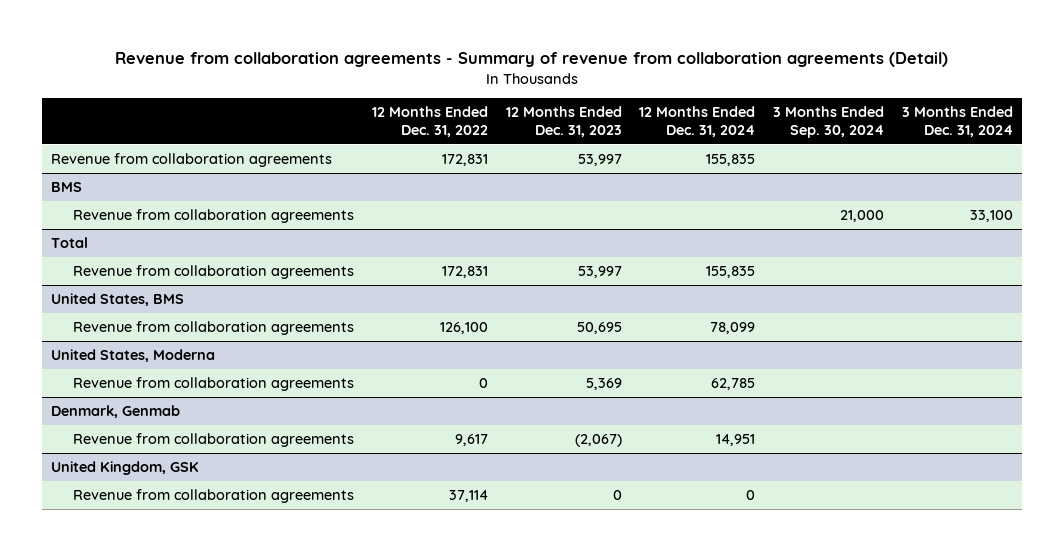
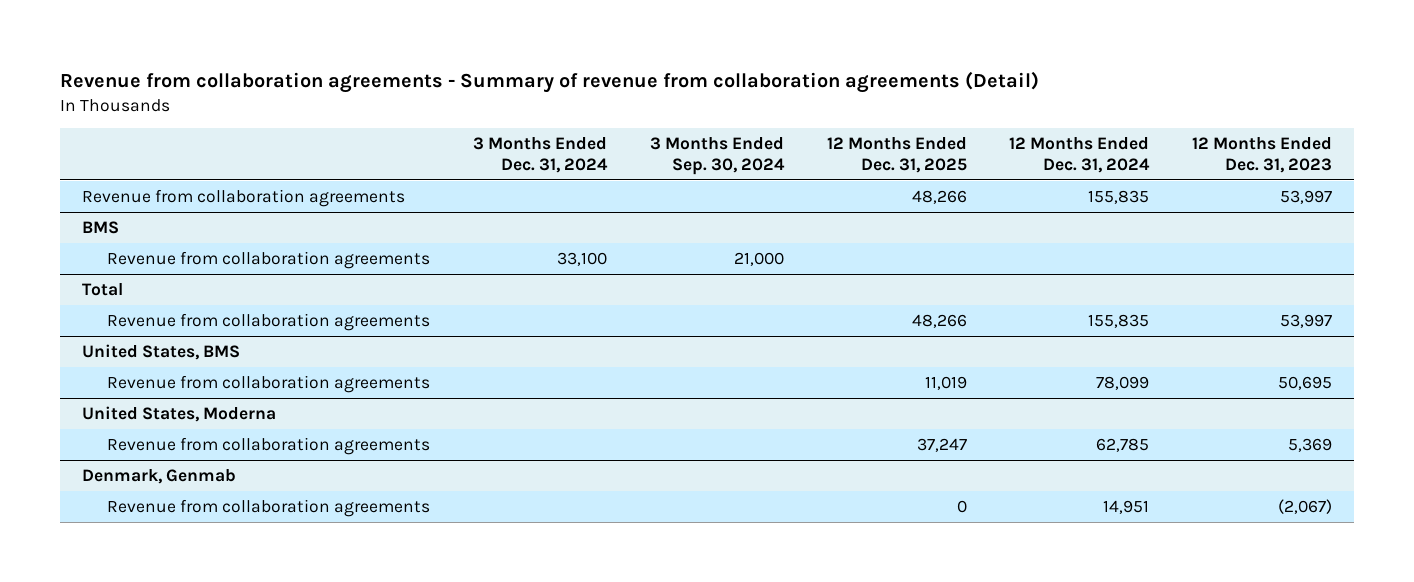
[371,106,488,137] 12 Months Ended Dec. 31, 2022 -> none
none -> [826,136,967,173] 12 Months Ended Dec. 31, 2025
[50,461,199,476] United Kingdom, GSK -> none
[73,489,355,504] Revenue from collaboration agreements -> none

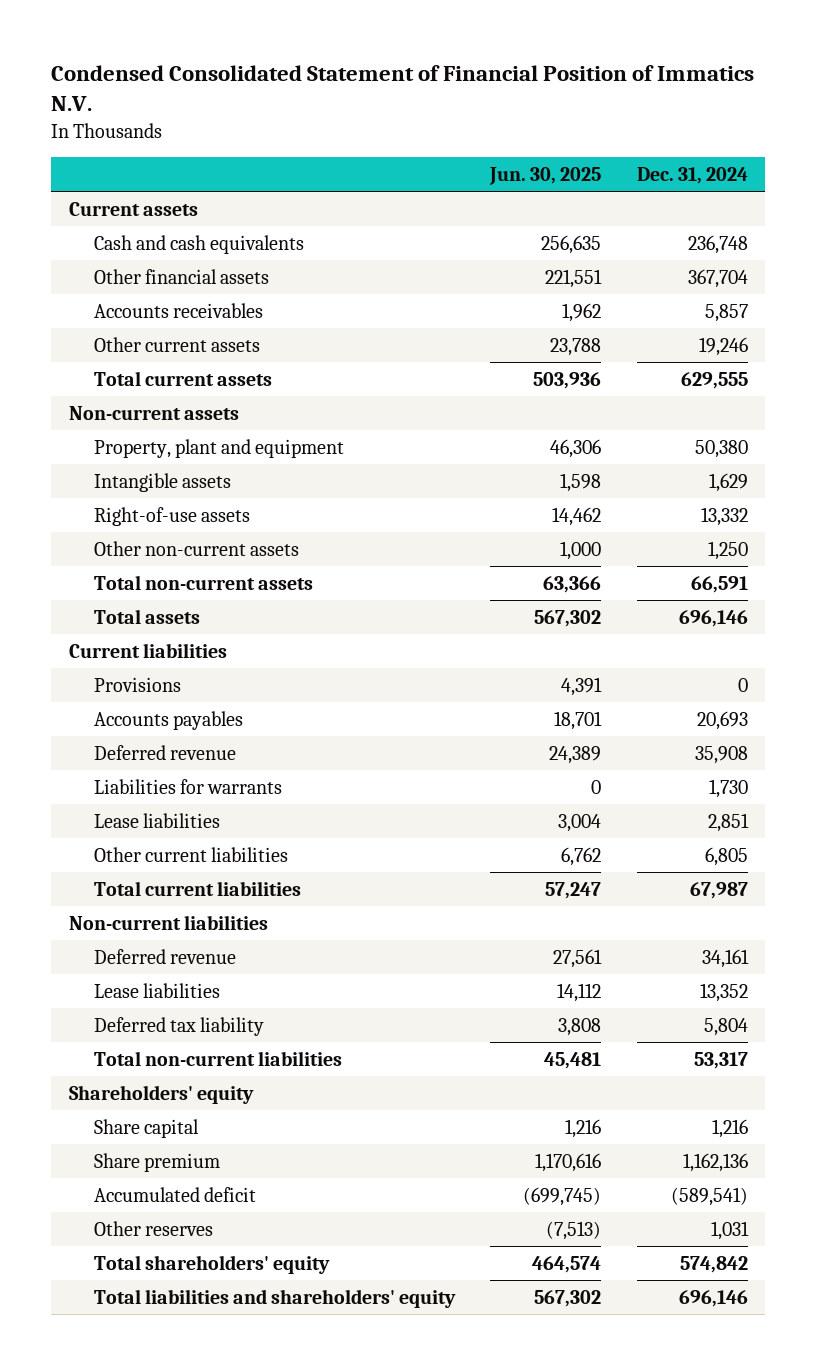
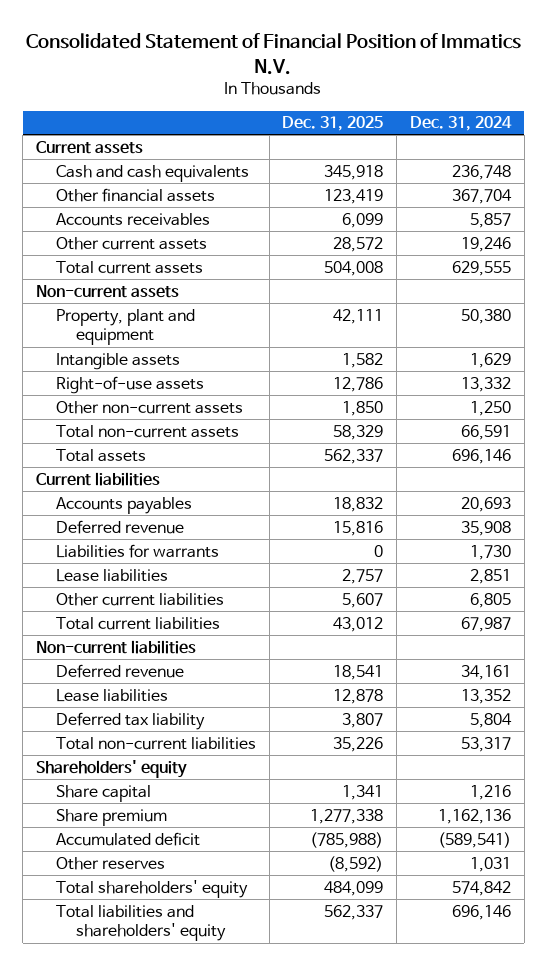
[51,65,755,112] Condensed Consolidated Statement of Financial Position of Immatics N.V. -> [26,32,522,75] Consolidated Statement of Financial Position of Immatics N.V.
[489,166,602,185] Jun. 30, 2025 -> none
none -> [282,116,384,132] Dec. 31, 2025
[93,676,181,692] Provisions -> none

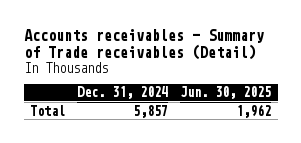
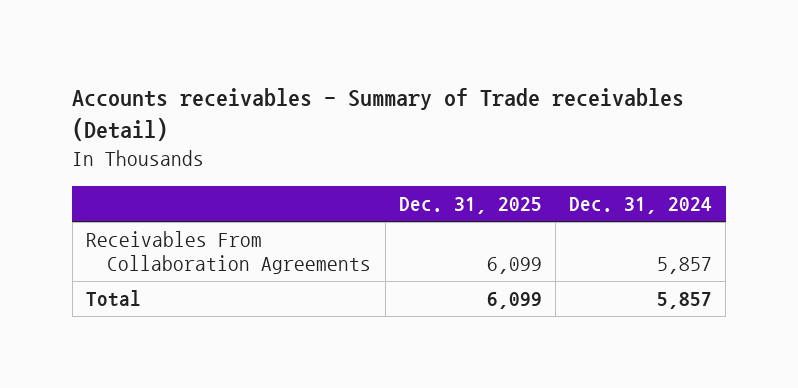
[180,86,272,100] Jun. 30, 2025 -> none
none -> [398,197,542,215] Dec. 31, 2025
none -> [86,231,372,275] Receivables From Collaboration Agreements

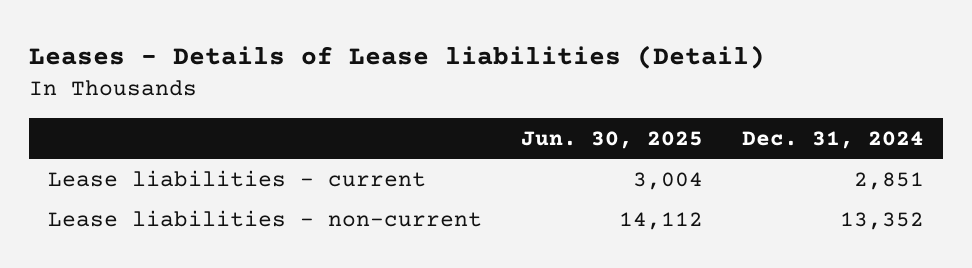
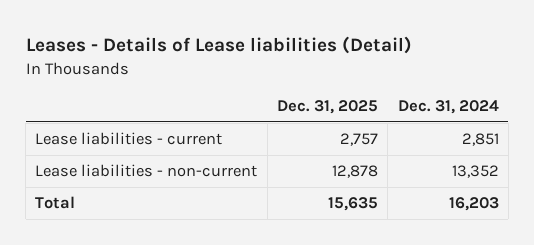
[520,130,703,149] Jun. 30, 2025 -> none
none -> [276,100,378,115] Dec. 31, 2025
none -> [35,196,76,210] Total

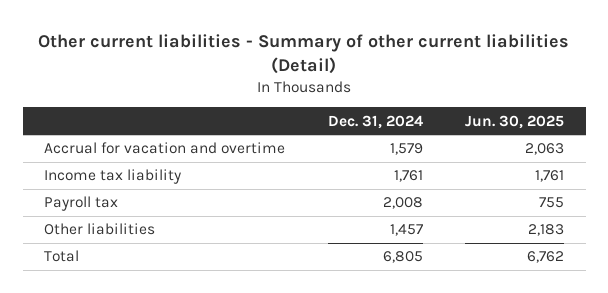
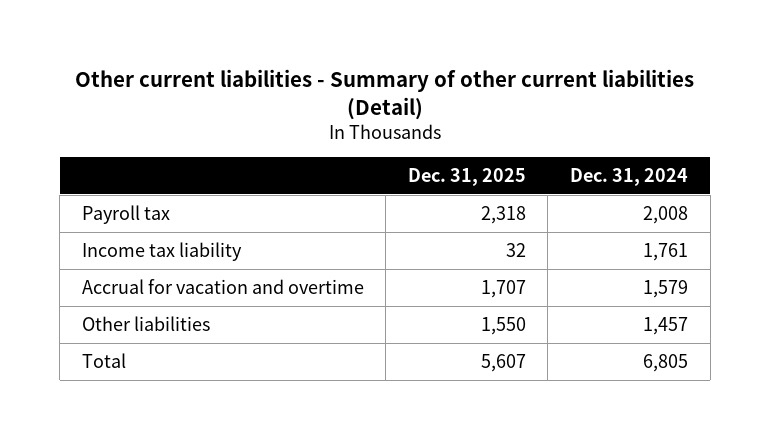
[465,114,565,129] Jun. 30, 2025 -> none
none -> [407,167,526,186] Dec. 31, 2025
[44,169,182,185] Income tax liability -> [81,242,242,262] Income tax liability
[44,142,286,155] Accrual for vacation and overtime -> [81,279,364,295] Accrual for vacation and overtime

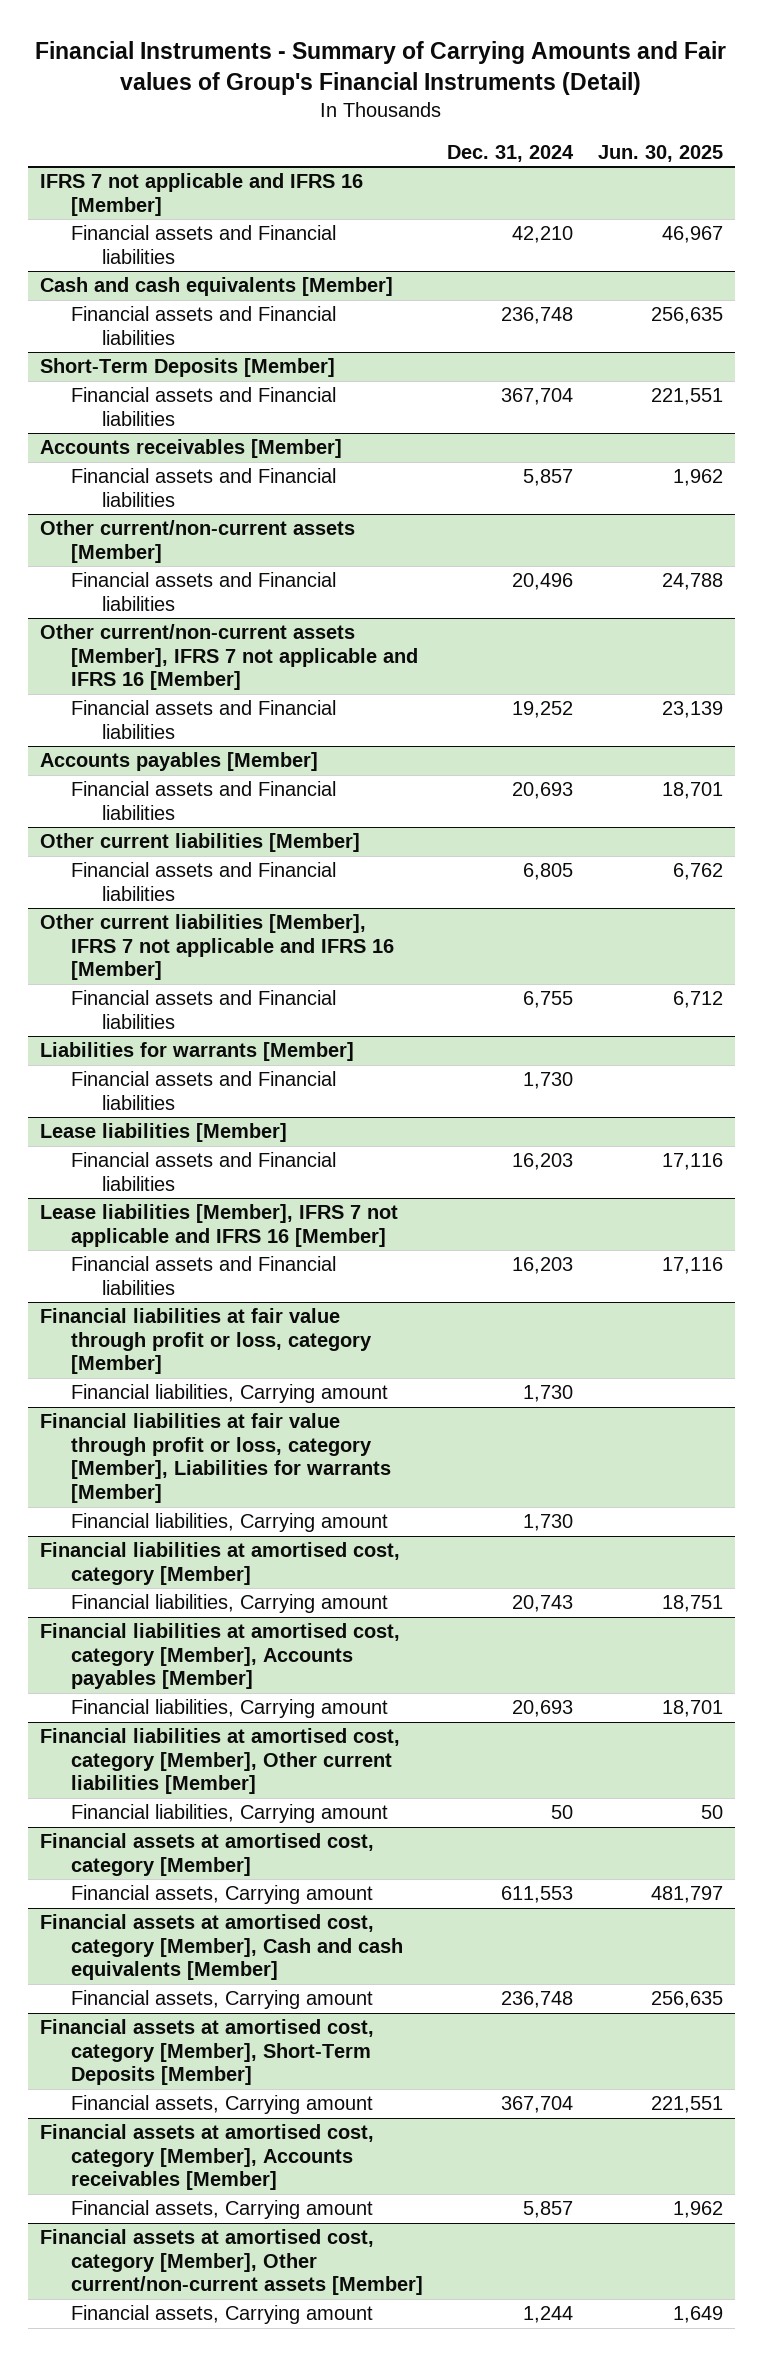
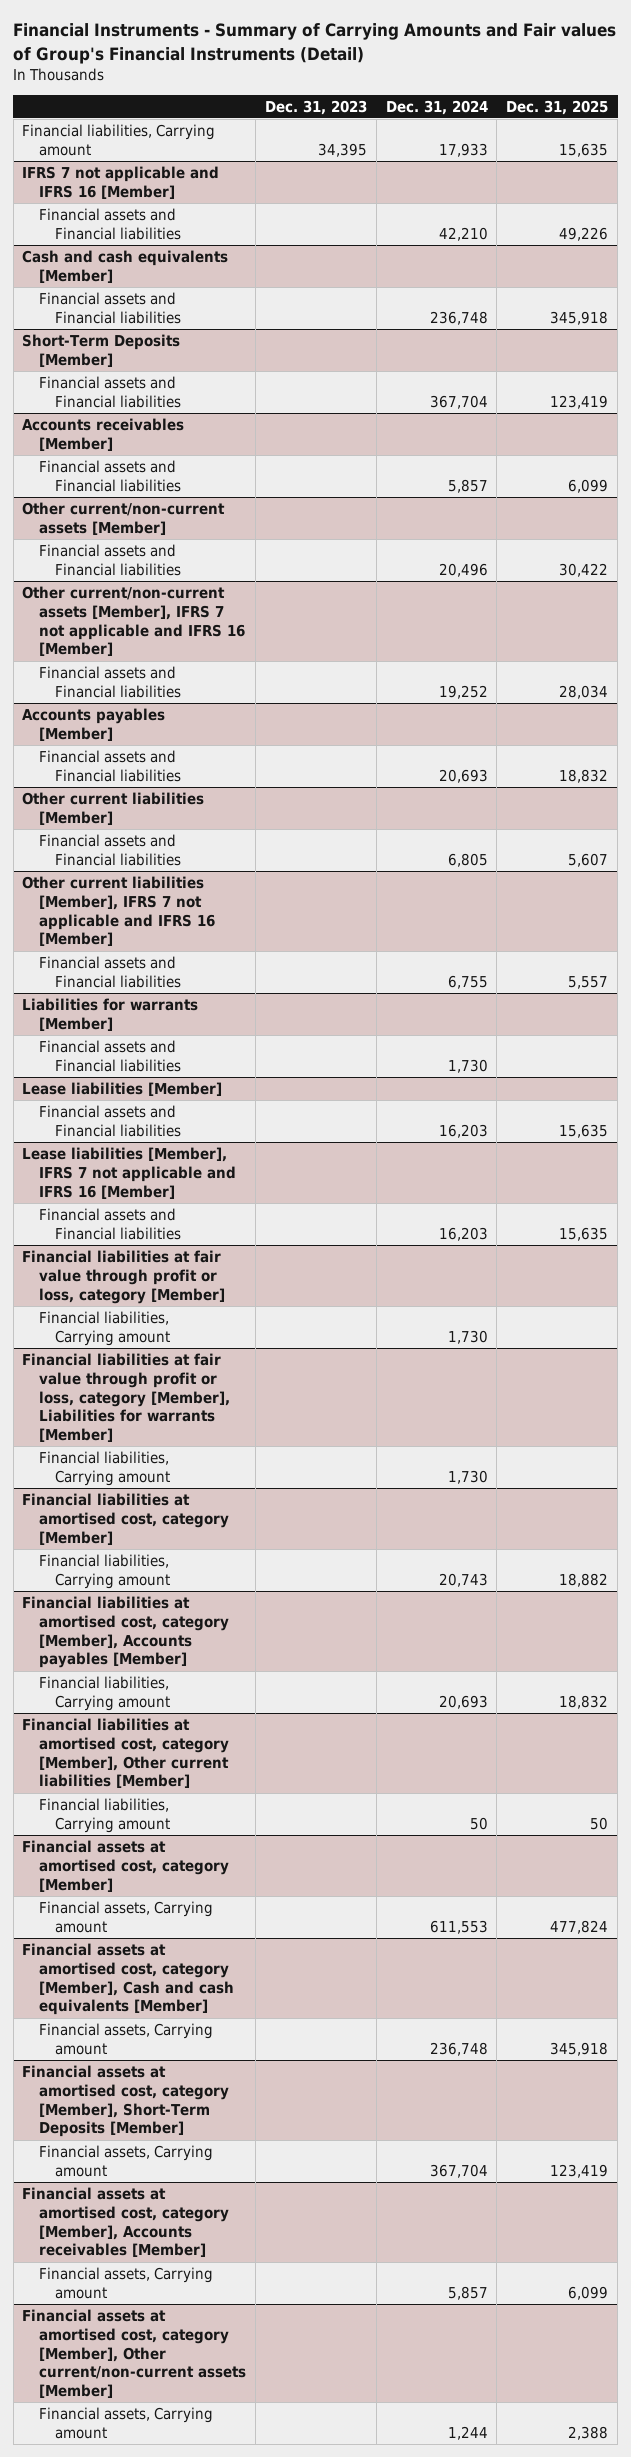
[597,144,723,162] Jun. 30, 2025 -> none
none -> [264,99,367,115] Dec. 31, 2023
none -> [506,99,609,115] Dec. 31, 2025
none -> [22,124,216,156] Financial liabilities, Carrying amount

